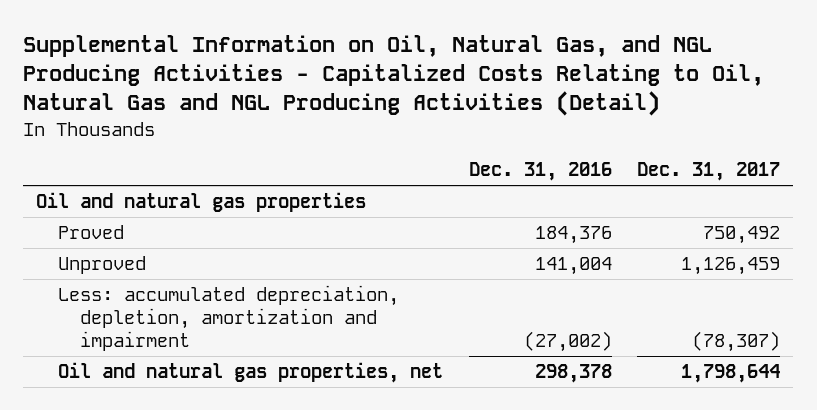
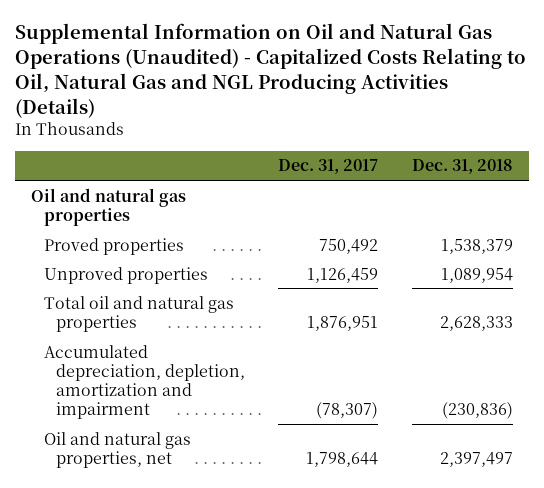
[23,35,765,117] Supplemental Information on Oil, Natural Gas, and NGL Producing Activities - Capitalized Costs Relating to Oil, Natural Gas and NGL Producing Activities (Detail) -> [14,23,526,118] Supplemental Information on Oil and Natural Gas Operations (Unaudited) - Capitalized Costs Relating to Oil, Natural Gas and NGL Producing Activities (Details)
[468,162,612,182] Dec. 31, 2016 -> none
none -> [411,159,513,175] Dec. 31, 2018
[58,224,125,239] Proved -> [43,237,184,255] Proved properties
[58,255,147,274] Unproved -> [43,266,208,284] Unproved properties
none -> [43,295,234,332] Total oil and natural gas properties
[58,284,400,351] Less: accumulated depreciation, depletion, amortization and impairment -> [43,344,245,419] Accumulated depreciation, depletion, amortization and impairment

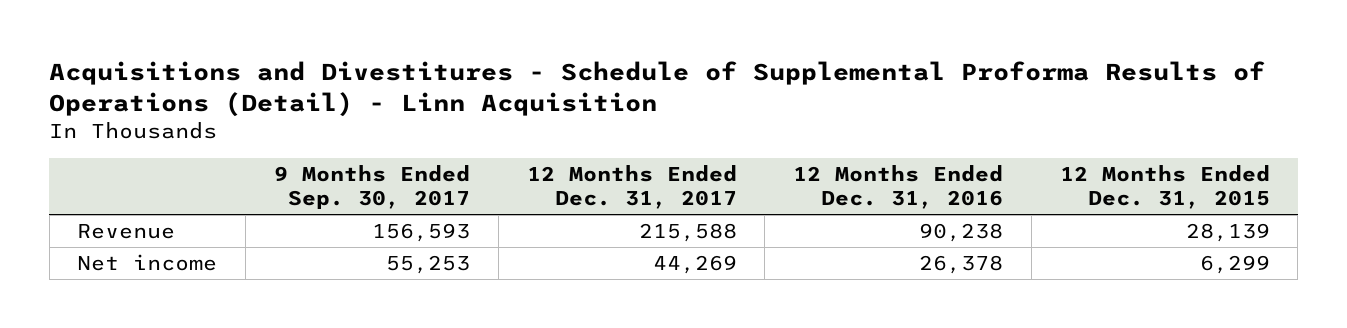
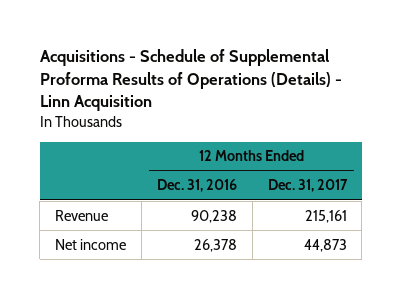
[49,61,1266,118] Acquisitions and Divestitures - Schedule of Supplemental Proforma Results of Operations (Detail) - Linn Acquisition -> [39,49,342,112] Acquisitions - Schedule of Supplemental Proforma Results of Operations (Details) - Linn Acquisition
[274,164,471,209] 9 Months Ended Sep. 30, 2017 -> none
[1059,164,1270,209] 12 Months Ended Dec. 31, 2015 -> none
[638,223,737,243] 215,588 -> [304,209,347,223] 215,161
[652,255,737,275] 44,269 -> [303,238,347,252] 44,873

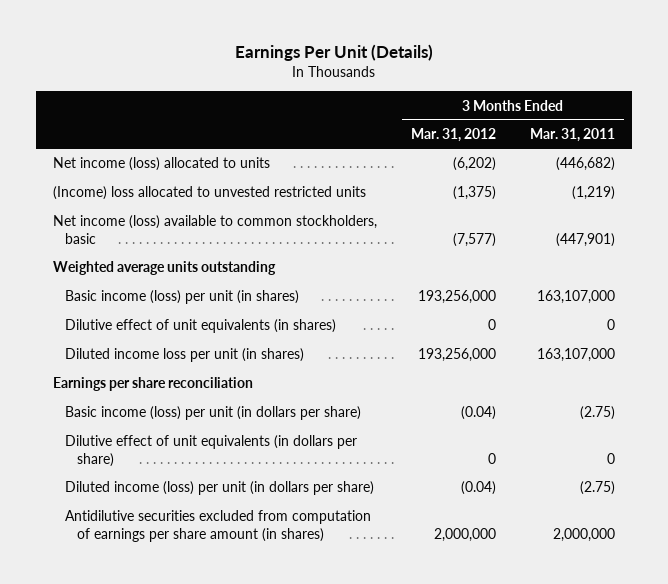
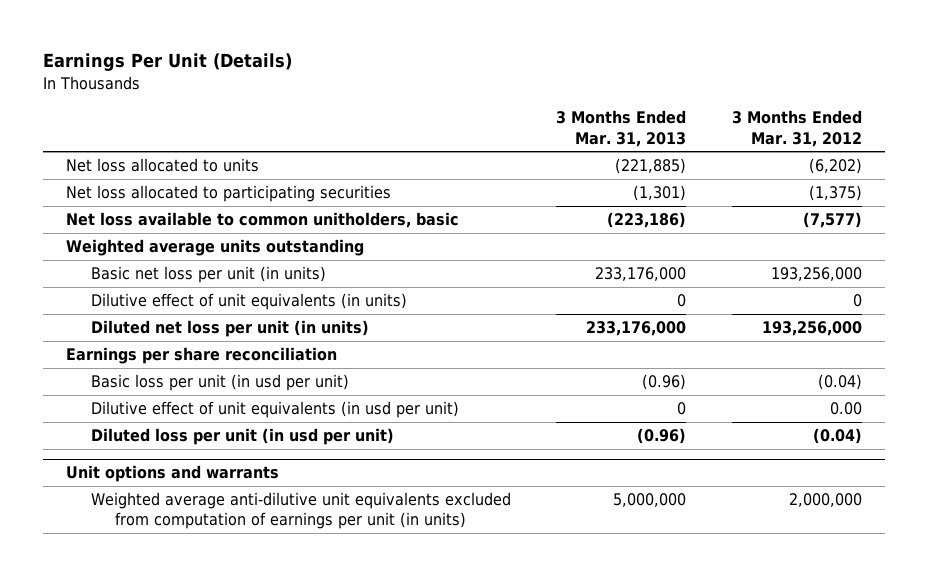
[530,128,616,143] Mar. 31, 2011 -> none
none -> [556,110,687,147] 3 Months Ended Mar. 31, 2013
[52,157,270,172] Net income (loss) allocated to units -> [65,158,259,173] Net loss allocated to units
[52,186,366,201] (Income) loss allocated to unvested restricted units -> [65,185,391,203] Net loss allocated to participating securities
[52,215,377,244] Net income (loss) available to common stockholders, basic -> [65,212,459,229] Net loss available to common unitholders, basic
[64,290,299,305] Basic income (loss) per unit (in shares) -> [90,266,326,284] Basic net loss per unit (in units)
[64,319,336,334] Dilutive effect of unit equivalents (in shares) -> [90,293,407,311] Dilutive effect of unit equivalents (in units)
[64,348,304,363] Diluted income loss per unit (in shares) -> [90,320,369,338] Diluted net loss per unit (in units)
[64,406,361,421] Basic income (loss) per unit (in dollars per share) -> [90,374,349,392] Basic loss per unit (in usd per unit)
[64,435,357,467] Dilutive effect of unit equivalents (in dollars per share) -> [90,401,459,419] Dilutive effect of unit equivalents (in usd per unit)
[487,452,496,464] 0 -> [830,402,863,416] 0.00
[64,481,374,496] Diluted income (loss) per unit (in dollars per share) -> [90,428,394,446] Diluted loss per unit (in usd per unit)
none -> [65,465,279,483] Unit options and warrants
[64,510,371,542] Antidilutive securities excluded from computation of earnings per share amount (in shares) -> [90,492,511,530] Weighted average anti-dilutive unit equivalents excluded from computation of earnings per unit (in units)

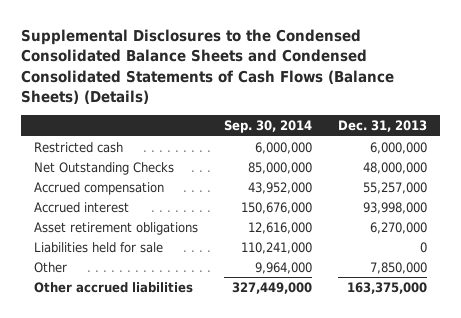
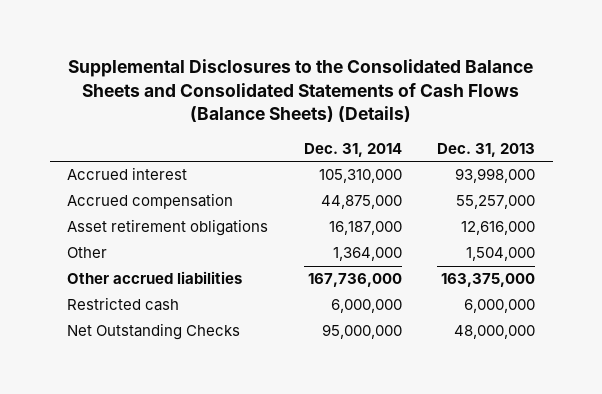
[20,29,394,105] Supplemental Disclosures to the Condensed Consolidated Balance Sheets and Condensed Consolidated Statements of Cash Flows (Balance Sheets) (Details) -> [68,59,534,123] Supplemental Disclosures to the Consolidated Balance Sheets and Consolidated Statements of Cash Flows (Balance Sheets) (Details)
[223,120,312,134] Sep. 30, 2014 -> none
none -> [303,142,402,157] Dec. 31, 2014
[33,241,163,253] Liabilities held for sale -> none
[33,181,164,195] Accrued compensation -> [67,193,234,210] Accrued compensation
[370,221,428,234] 6,270,000 -> [460,221,535,236] 12,616,000
[370,261,428,274] 7,850,000 -> [465,247,535,262] 1,504,000
[33,141,123,153] Restricted cash -> [67,297,180,312] Restricted cash
[33,161,174,175] Net Outstanding Checks -> [67,323,241,341] Net Outstanding Checks

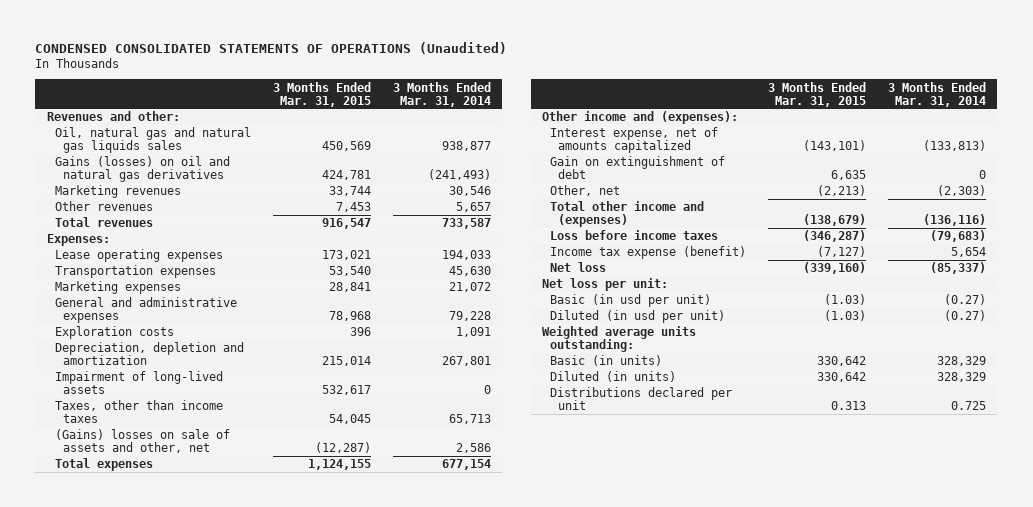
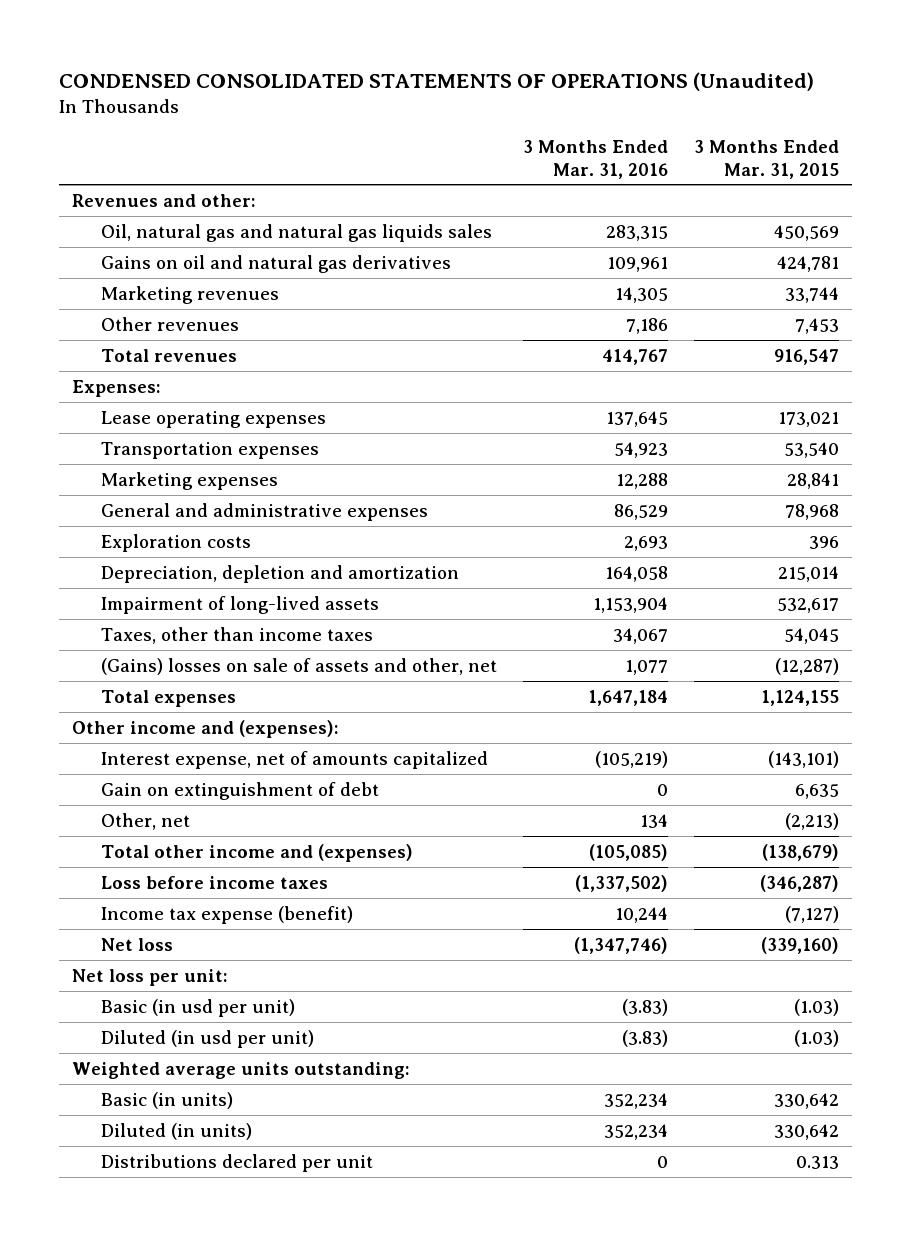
[393,81,492,107] 3 Months Ended Mar. 31, 2014 -> none
none -> [522,139,668,179] 3 Months Ended Mar. 31, 2016
[54,156,230,183] Gains (losses) on oil and natural gas derivatives -> [100,254,451,273] Gains on oil and natural gas derivatives

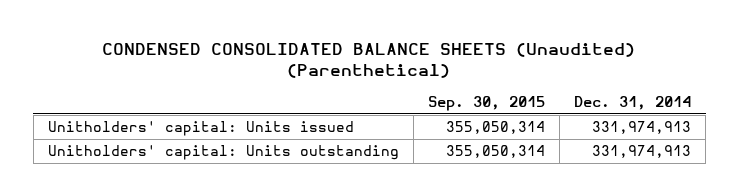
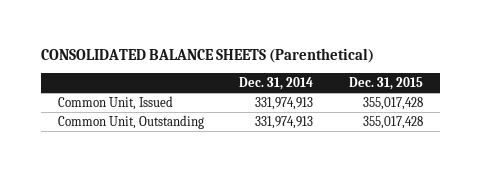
[102,42,636,79] CONDENSED CONSOLIDATED BALANCE SHEETS (Unaudited) (Parenthetical) -> [40,48,374,64] CONSOLIDATED BALANCE SHEETS (Parenthetical)
[427,96,545,112] Sep. 30, 2015 -> none
none -> [348,76,423,90] Dec. 31, 2015
[47,121,354,137] Unitholders' capital: Units issued -> [58,95,174,110] Common Unit, Issued
[47,145,399,161] Unitholders' capital: Units outstanding -> [58,114,205,129] Common Unit, Outstanding

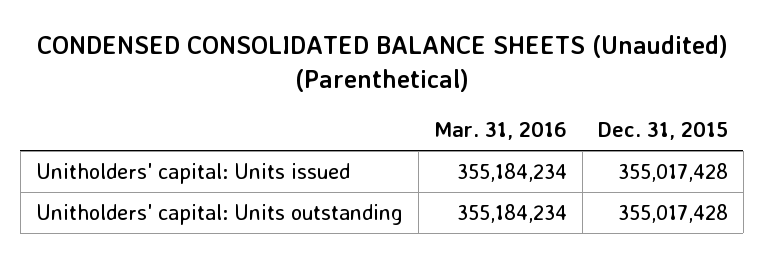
[40,48,374,64] CONSOLIDATED BALANCE SHEETS (Parenthetical) -> [36,35,728,92] CONDENSED CONSOLIDATED BALANCE SHEETS (Unaudited) (Parenthetical)
[239,76,314,90] Dec. 31, 2014 -> none
none -> [433,121,567,141] Mar. 31, 2016
[58,95,174,110] Common Unit, Issued -> [35,162,350,184] Unitholders' capital: Units issued
[58,114,205,129] Common Unit, Outstanding -> [35,203,403,225] Unitholders' capital: Units outstanding

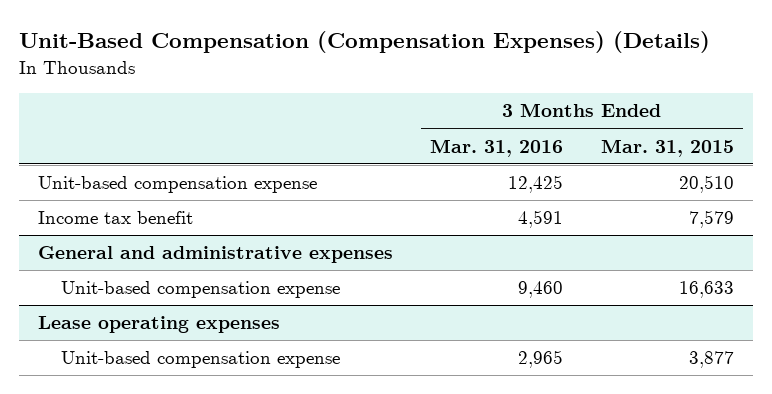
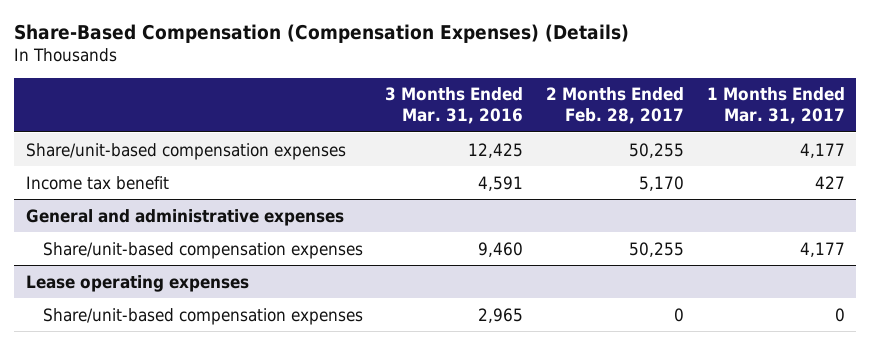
[18,31,710,54] Unit-Based Compensation (Compensation Expenses) (Details) -> [14,24,630,44] Share-Based Compensation (Compensation Expenses) (Details)
[600,138,734,157] Mar. 31, 2015 -> none
none -> [545,87,684,125] 2 Months Ended Feb. 28, 2017
none -> [706,87,845,125] 1 Months Ended Mar. 31, 2017
[37,176,317,194] Unit-based compensation expense -> [25,142,346,160] Share/unit-based compensation expenses
[60,281,340,299] Unit-based compensation expense -> [42,241,363,259] Share/unit-based compensation expenses
[60,351,340,369] Unit-based compensation expense -> [42,307,363,325] Share/unit-based compensation expenses

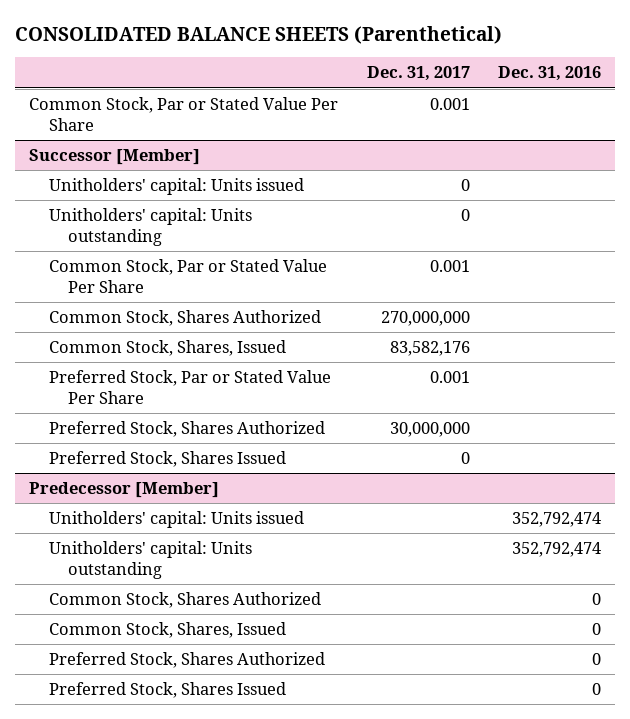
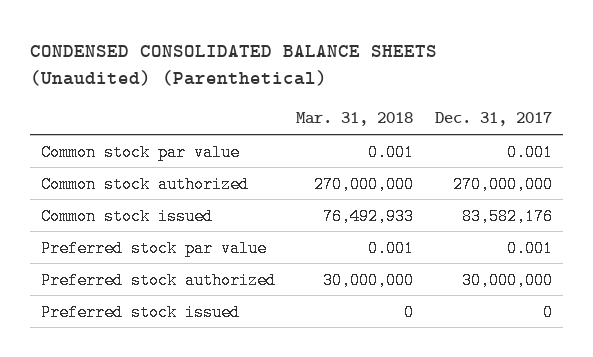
[15,25,503,44] CONSOLIDATED BALANCE SHEETS (Parenthetical) -> [30,45,438,87] CONDENSED CONSOLIDATED BALANCE SHEETS (Unaudited) (Parenthetical)
[497,66,601,82] Dec. 31, 2016 -> none
none -> [296,112,414,127] Mar. 31, 2018
[29,149,201,166] Successor [Member] -> none
[48,178,304,196] Unitholders' capital: Units issued -> none
[48,208,252,246] Unitholders' capital: Units outstanding -> none
[48,259,327,293] Common Stock, Par or Stated Value Per Share -> none
[29,482,220,499] Predecessor [Member] -> none
[48,511,304,529] Unitholders' capital: Units issued -> none
[48,541,252,579] Unitholders' capital: Units outstanding -> none
[48,592,321,609] Common Stock, Shares Authorized -> none
[48,622,286,639] Common Stock, Shares, Issued -> none
[48,652,325,669] Preferred Stock, Shares Authorized -> none
[48,682,286,699] Preferred Stock, Shares Issued -> none
[29,97,339,131] Common Stock, Par or Stated Value Per Share -> [40,143,240,161] Common stock par value
[48,310,321,327] Common Stock, Shares Authorized -> [40,175,249,193] Common stock authorized
[48,340,286,357] Common Stock, Shares, Issued -> [40,207,213,225] Common stock issued
[48,370,331,404] Preferred Stock, Par or Stated Value Per Share -> [40,239,267,257] Preferred stock par value
[48,421,325,438] Preferred Stock, Shares Authorized -> [40,271,276,289] Preferred stock authorized
[48,451,286,468] Preferred Stock, Shares Issued -> [40,303,240,321] Preferred stock issued

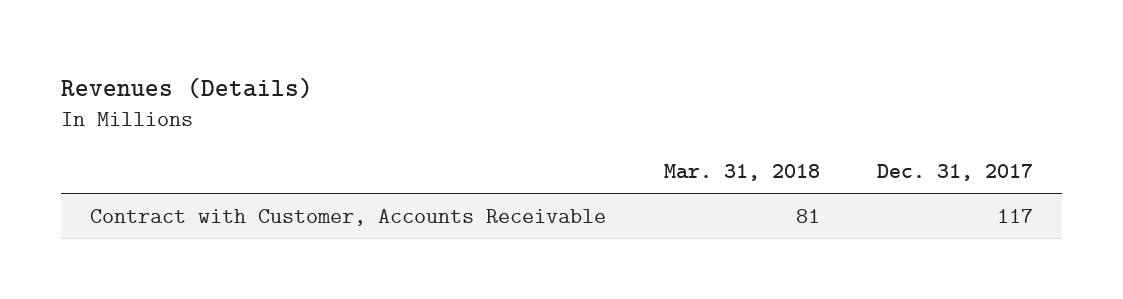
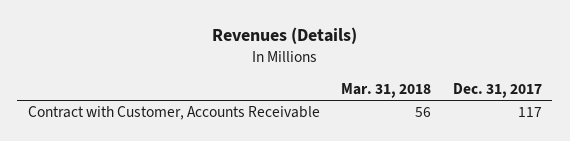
[795,208,820,223] 81 -> [415,107,432,118] 56

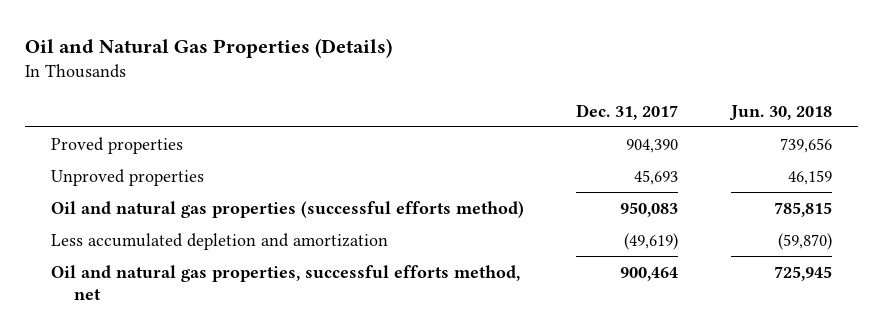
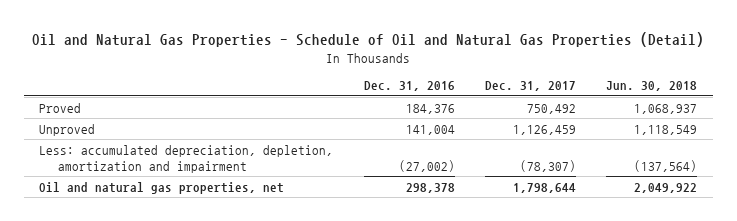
[24,37,392,58] Oil and Natural Gas Properties (Details) -> [32,32,705,48] Oil and Natural Gas Properties - Schedule of Oil and Natural Gas Properties (Detail)
none -> [363,81,455,92] Dec. 31, 2016
[51,201,525,219] Oil and natural gas properties (successful efforts method) -> none
[51,137,184,155] Proved properties -> [39,102,82,113] Proved
[626,139,679,154] 904,390 -> [526,103,576,114] 750,492
[779,138,832,154] 739,656 -> [634,103,698,114] 1,068,937
[51,169,205,187] Unproved properties -> [39,123,96,136] Unproved
[634,170,679,186] 45,693 -> [512,124,576,135] 1,126,459
[787,170,832,186] 46,159 -> [634,124,698,135] 1,118,549
[51,233,389,251] Less accumulated depletion and amortization -> [39,144,334,173] Less: accumulated depreciation, depletion, amortization and impairment
[624,233,679,251] (49,619) -> [519,159,576,172] (78,307)
[777,233,832,251] (59,870) -> [634,159,698,172] (137,564)
[51,265,521,301] Oil and natural gas properties, successful efforts method, net -> [39,181,285,194] Oil and natural gas properties, net
[620,267,679,282] 900,464 -> [512,182,576,193] 1,798,644
[773,266,832,282] 725,945 -> [634,182,698,193] 2,049,922

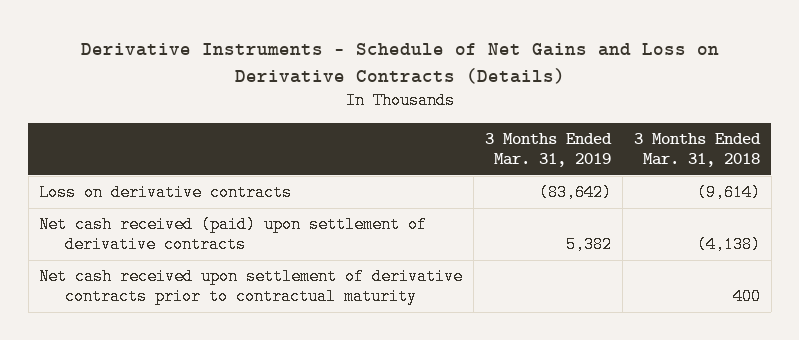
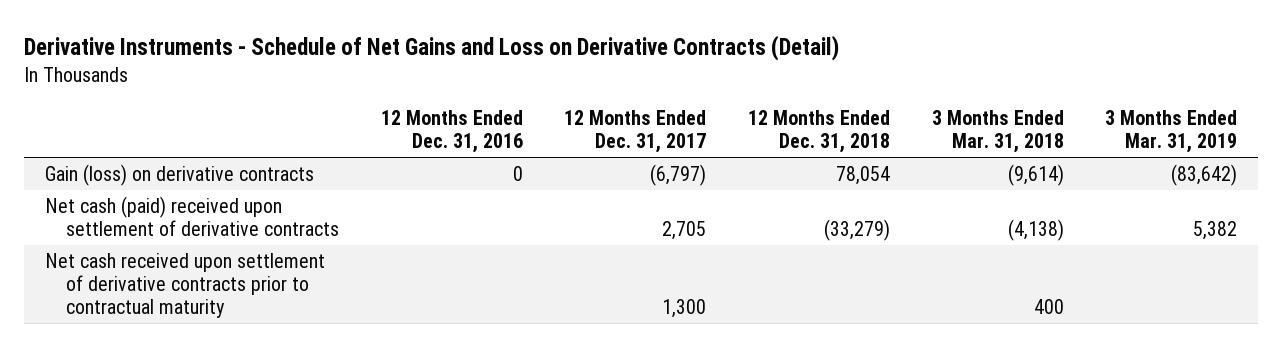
[80,43,719,85] Derivative Instruments - Schedule of Net Gains and Loss on Derivative Contracts (Details) -> [23,34,839,61] Derivative Instruments - Schedule of Net Gains and Loss on Derivative Contracts (Detail)
none -> [380,109,523,153] 12 Months Ended Dec. 31, 2016
none -> [564,109,707,153] 12 Months Ended Dec. 31, 2017
none -> [747,109,890,153] 12 Months Ended Dec. 31, 2018
[39,184,293,202] Loss on derivative contracts -> [44,164,314,187] Gain (loss) on derivative contracts
[39,216,428,254] Net cash received (paid) upon settlement of derivative contracts -> [44,196,340,237] Net cash (paid) received upon settlement of derivative contracts

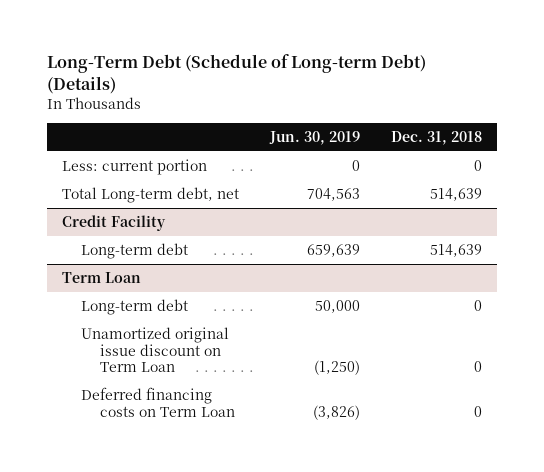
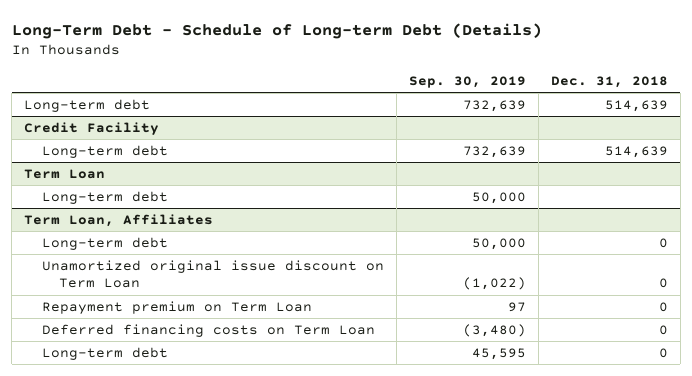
[46,54,426,95] Long-Term Debt (Schedule of Long-term Debt) (Details) -> [11,22,542,39] Long-Term Debt - Schedule of Long-term Debt (Details)
[268,131,360,146] Jun. 30, 2019 -> none
none -> [408,75,526,88] Sep. 30, 2019
[61,158,207,175] Less: current portion -> none
[61,186,239,203] Total Long-term debt, net -> [24,99,151,113] Long-term debt
none -> [41,191,168,205] Long-term debt
none -> [24,214,214,228] Term Loan, Affiliates
none -> [41,301,312,315] Repayment premium on Term Loan
none -> [41,347,168,361] Long-term debt

